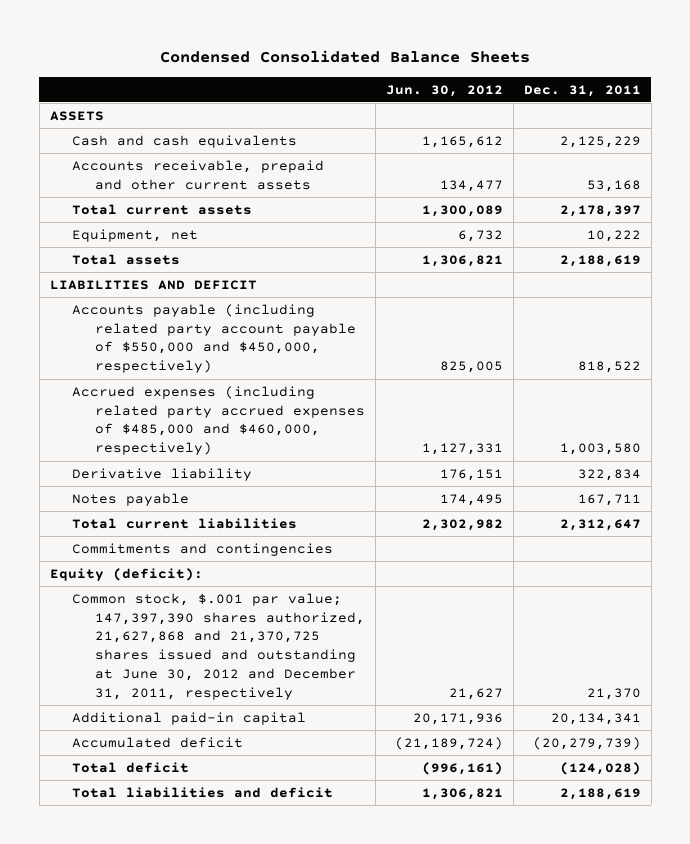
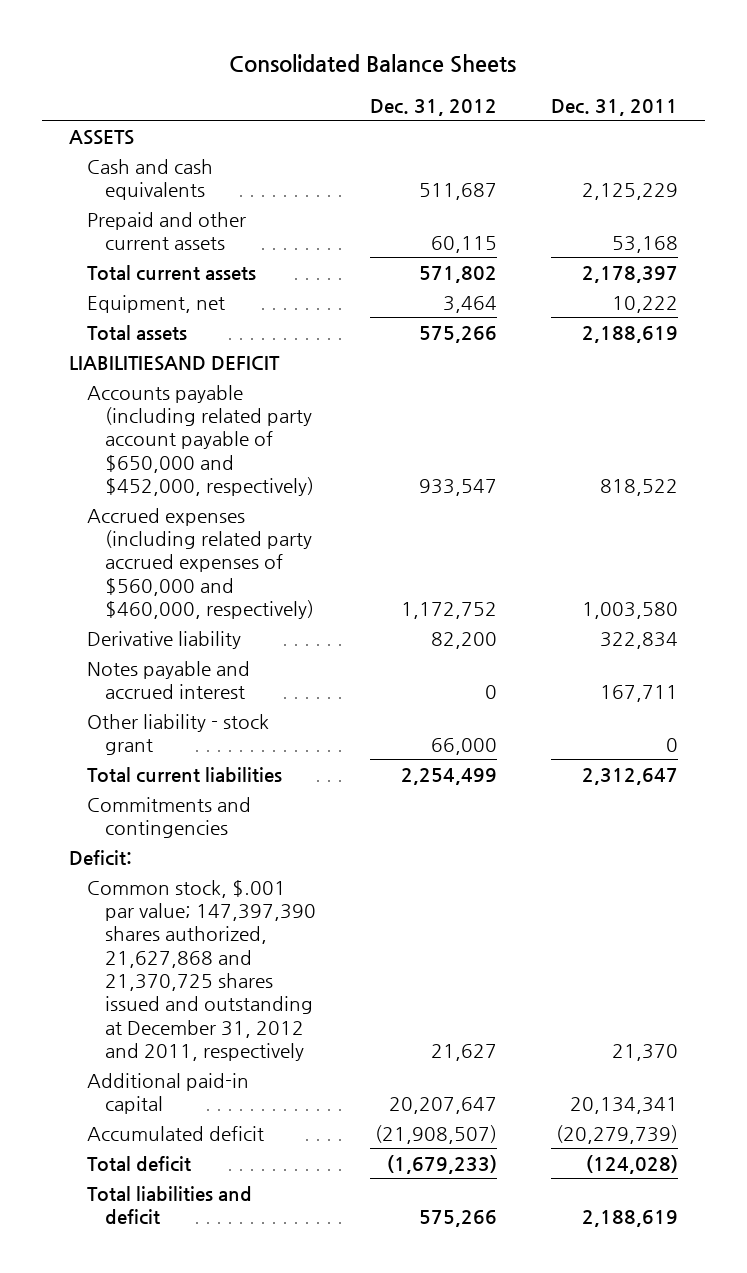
[160,50,531,64] Condensed Consolidated Balance Sheets -> [229,54,517,74] Consolidated Balance Sheets
[385,84,503,97] Jun. 30, 2012 -> none
none -> [370,98,498,116] Dec. 31, 2012
[72,159,325,190] Accounts receivable, prepaid and other current assets -> [86,211,246,250] Prepaid and other current assets
[49,279,257,290] LIABILITIES AND DEFICIT -> [68,355,280,371] LIABILITIESAND DEFICIT
[72,303,356,374] Accounts payable (including related party account payable of $550,000 and $450,000, respectively) -> [86,384,315,496] Accounts payable (including related party account payable of $650,000 and $452,000, respectively)
[72,385,365,456] Accrued expenses (including related party accrued expenses of $485,000 and $460,000, respectively) -> [86,507,315,619] Accrued expenses (including related party accrued expenses of $560,000 and $460,000, respectively)
[72,492,190,506] Notes payable -> [86,660,250,699] Notes payable and accrued interest
none -> [86,713,269,755] Other liability - stock grant
[49,567,203,581] Equity (deficit): -> [68,849,132,866] Deficit:
[72,592,365,700] Common stock, $.001 par value; 147,397,390 shares authorized, 21,627,868 and 21,370,725 shares issued and outstanding at June 30, 2012 and December 31, 2011, respectively -> [86,879,317,1061] Common stock, $.001 par value; 147,397,390 shares authorized, 21,627,868 and 21,370,725 shares issued and outstanding at December 31, 2012 and 2011, respectively

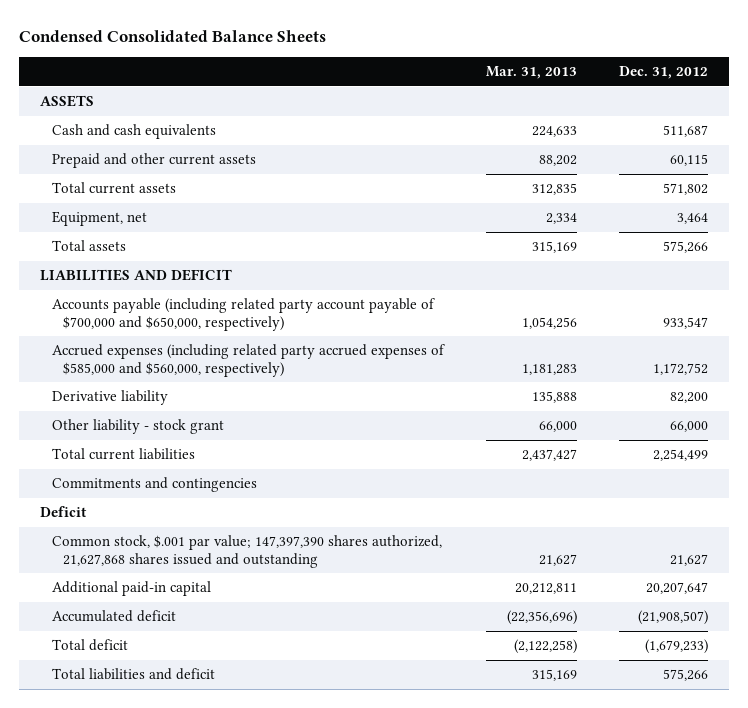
[229,54,517,74] Consolidated Balance Sheets -> [19,30,327,43] Condensed Consolidated Balance Sheets
[550,98,678,116] Dec. 31, 2011 -> none
none -> [485,66,577,80] Mar. 31, 2013
[68,355,280,371] LIABILITIESAND DEFICIT -> [40,269,233,282] LIABILITIES AND DEFICIT
[86,384,315,496] Accounts payable (including related party account payable of $650,000 and $452,000, respectively) -> [51,298,435,331] Accounts payable (including related party account payable of $700,000 and $650,000, respectively)
[86,507,315,619] Accrued expenses (including related party accrued expenses of $560,000 and $460,000, respectively) -> [51,344,445,377] Accrued expenses (including related party accrued expenses of $585,000 and $560,000, respectively)
[86,660,250,699] Notes payable and accrued interest -> none
[68,849,132,866] Deficit: -> [40,506,88,518] Deficit
[86,879,317,1061] Common stock, $.001 par value; 147,397,390 shares authorized, 21,627,868 and 21,370,725 shares issued and outstanding at December 31, 2012 and 2011, respectively -> [51,535,442,568] Common stock, $.001 par value; 147,397,390 shares authorized, 21,627,868 shares issued and outstanding

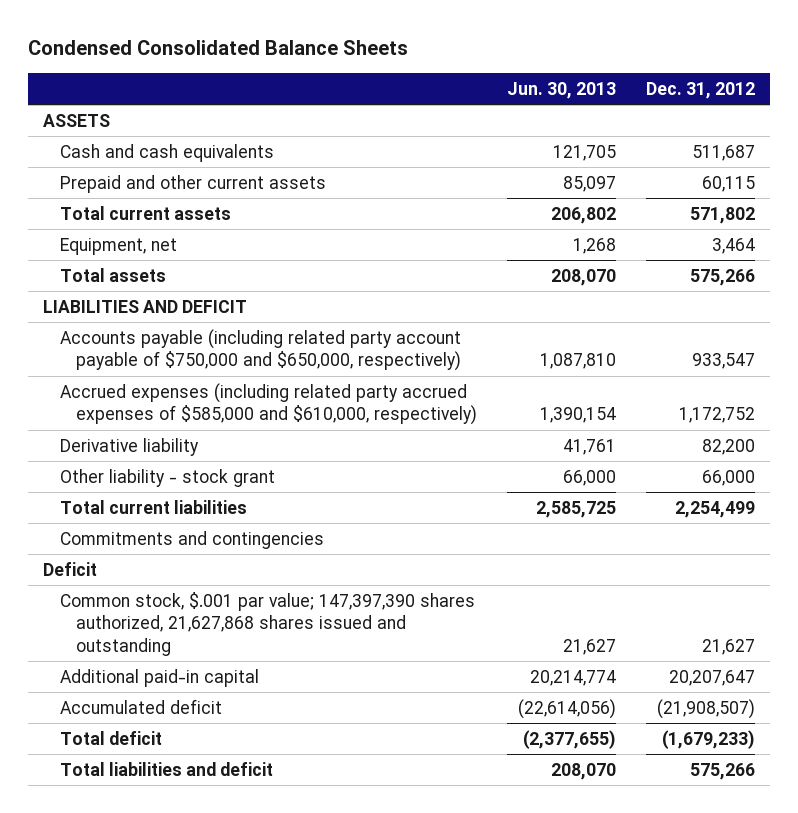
[485,66,577,80] Mar. 31, 2013 -> none
none -> [507,81,617,99] Jun. 30, 2013
[51,298,435,331] Accounts payable (including related party account payable of $700,000 and $650,000, respectively) -> [59,328,461,372] Accounts payable (including related party account payable of $750,000 and $650,000, respectively)
[51,344,445,377] Accrued expenses (including related party accrued expenses of $585,000 and $560,000, respectively) -> [59,382,477,426] Accrued expenses (including related party accrued expenses of $585,000 and $610,000, respectively)

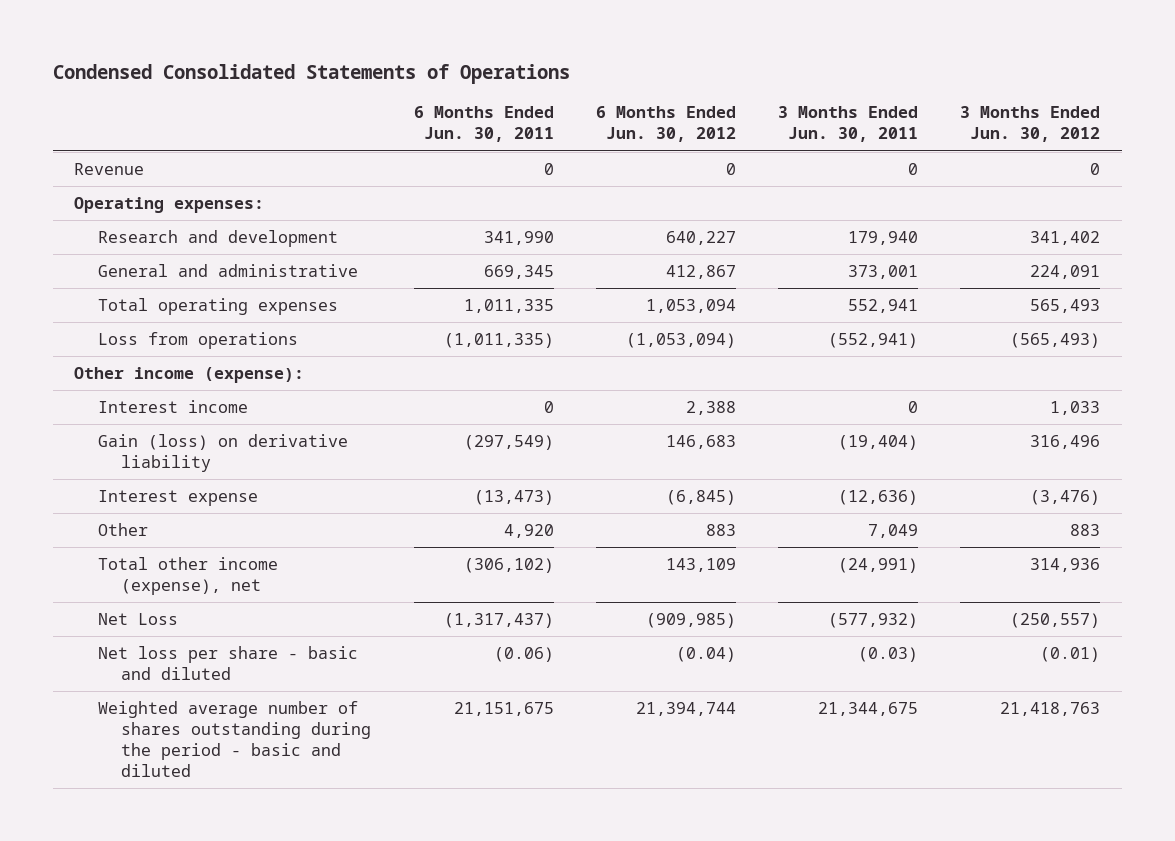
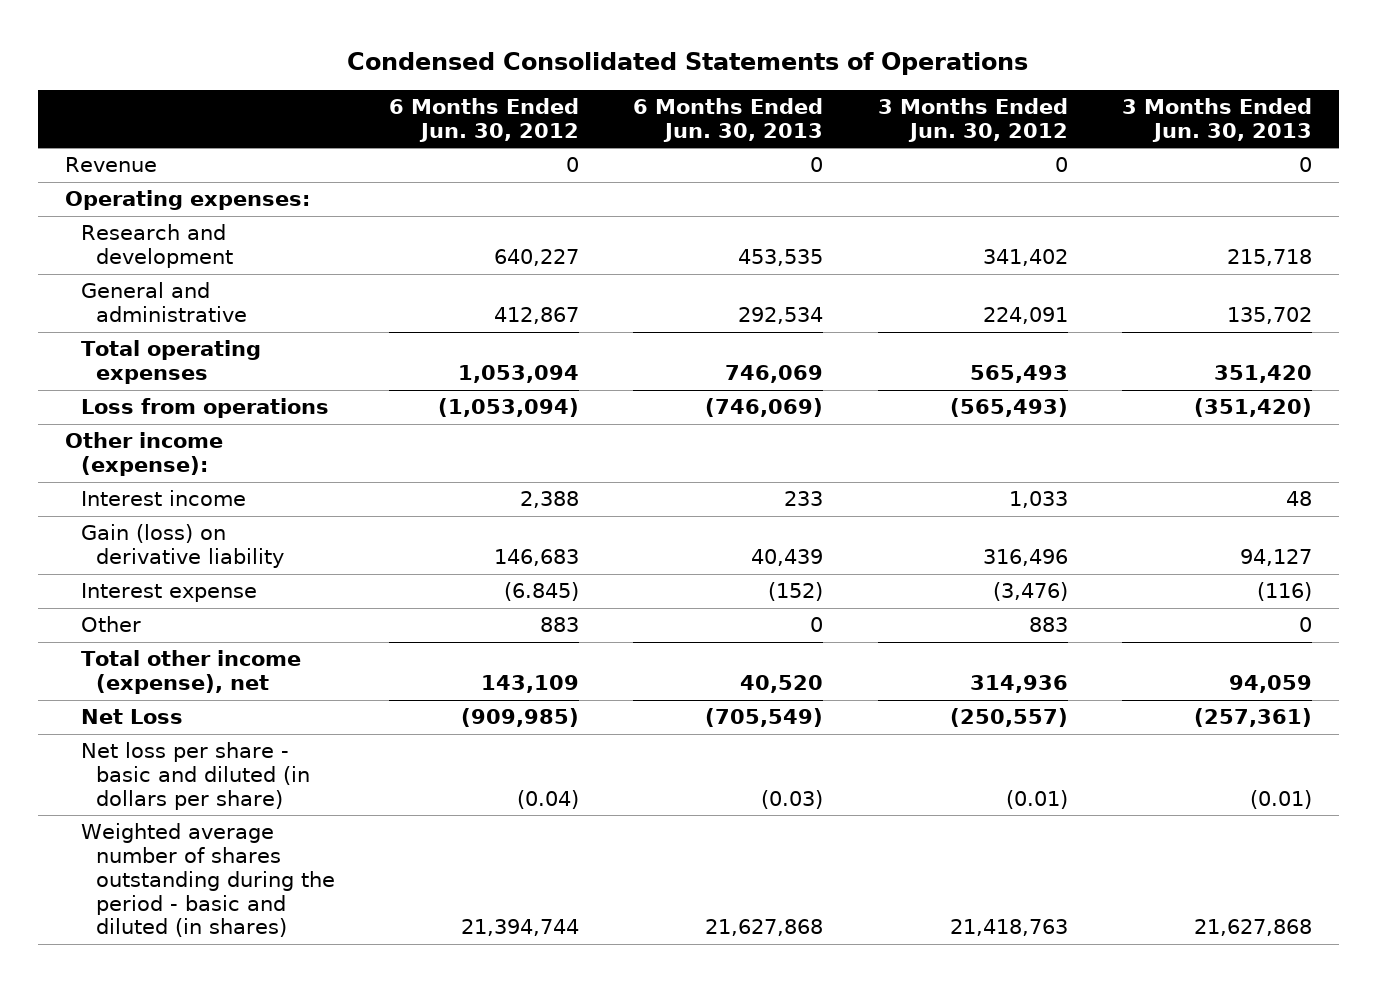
[413,106,554,143] 6 Months Ended Jun. 30, 2011 -> none
[778,106,919,143] 3 Months Ended Jun. 30, 2011 -> none
none -> [633,98,824,142] 6 Months Ended Jun. 30, 2013
none -> [1121,98,1312,142] 3 Months Ended Jun. 30, 2013
[665,489,736,505] (6,845) -> [504,582,580,602] (6.845)
[97,645,358,681] Net loss per share - basic and diluted -> [80,742,311,810] Net loss per share - basic and diluted (in dollars per share)
[97,700,372,778] Weighted average number of shares outstanding during the period - basic and diluted -> [80,823,336,938] Weighted average number of shares outstanding during the period - basic and diluted (in shares)

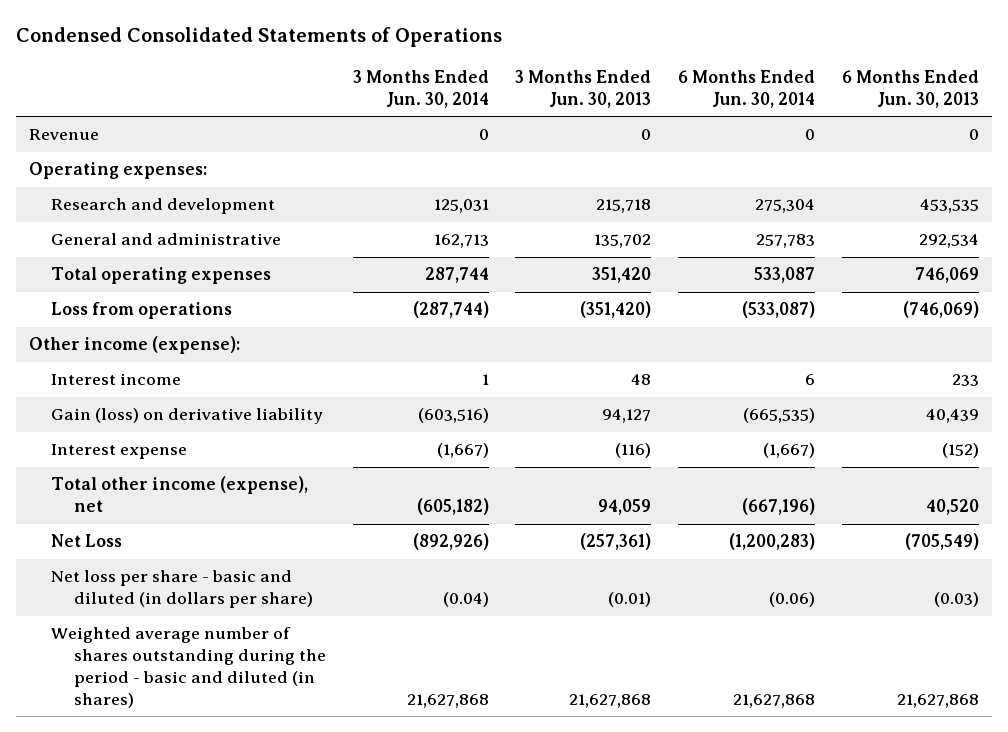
[389,98,580,142] 6 Months Ended Jun. 30, 2012 -> none
[877,98,1068,142] 3 Months Ended Jun. 30, 2012 -> none
none -> [352,70,489,108] 3 Months Ended Jun. 30, 2014
none -> [678,70,816,108] 6 Months Ended Jun. 30, 2014
[80,616,141,633] Other -> none

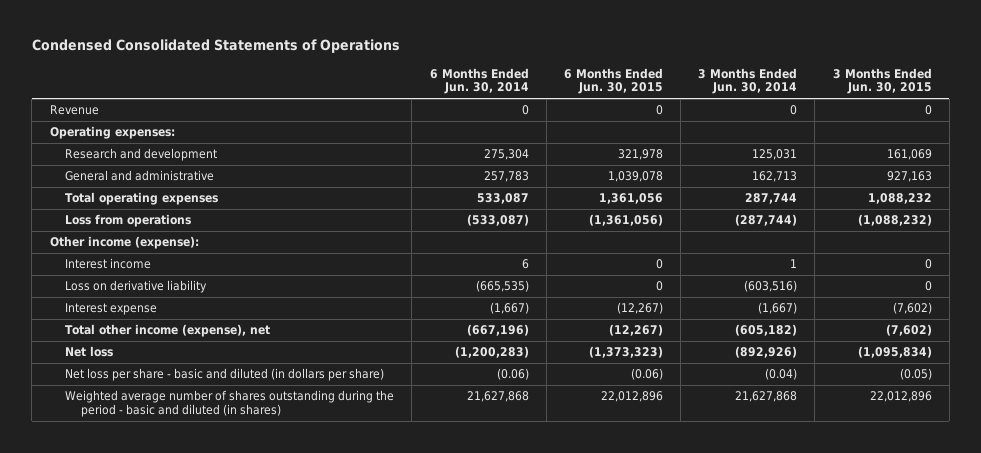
[515,70,652,108] 3 Months Ended Jun. 30, 2013 -> none
[841,70,979,108] 6 Months Ended Jun. 30, 2013 -> none
none -> [563,67,663,95] 6 Months Ended Jun. 30, 2015
none -> [832,67,932,95] 3 Months Ended Jun. 30, 2015
[51,408,324,425] Gain (loss) on derivative liability -> [65,280,208,294] Loss on derivative liability
[51,534,123,548] Net Loss -> [65,346,114,358] Net loss

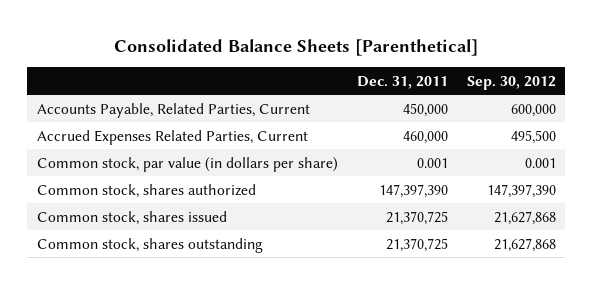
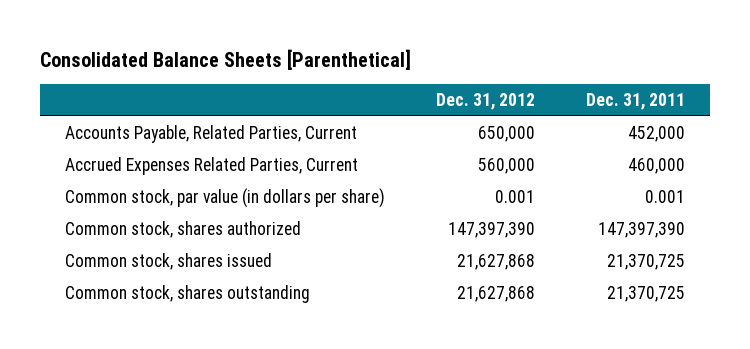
[466,76,556,91] Sep. 30, 2012 -> none
none -> [436,93,536,111] Dec. 31, 2012
[402,102,448,117] 450,000 -> [627,125,685,142] 452,000

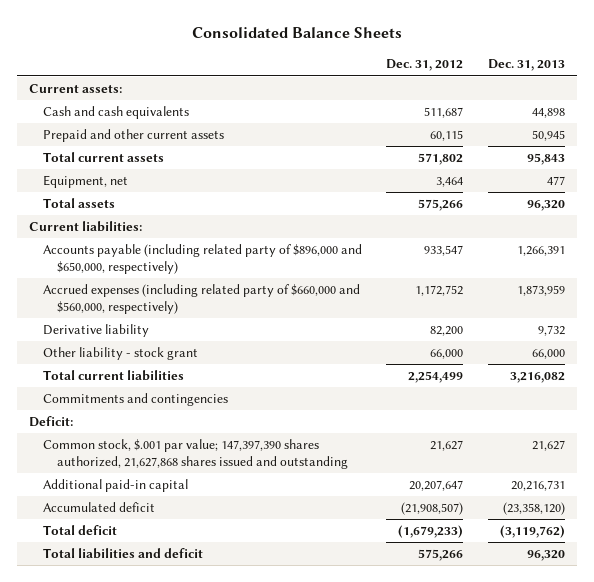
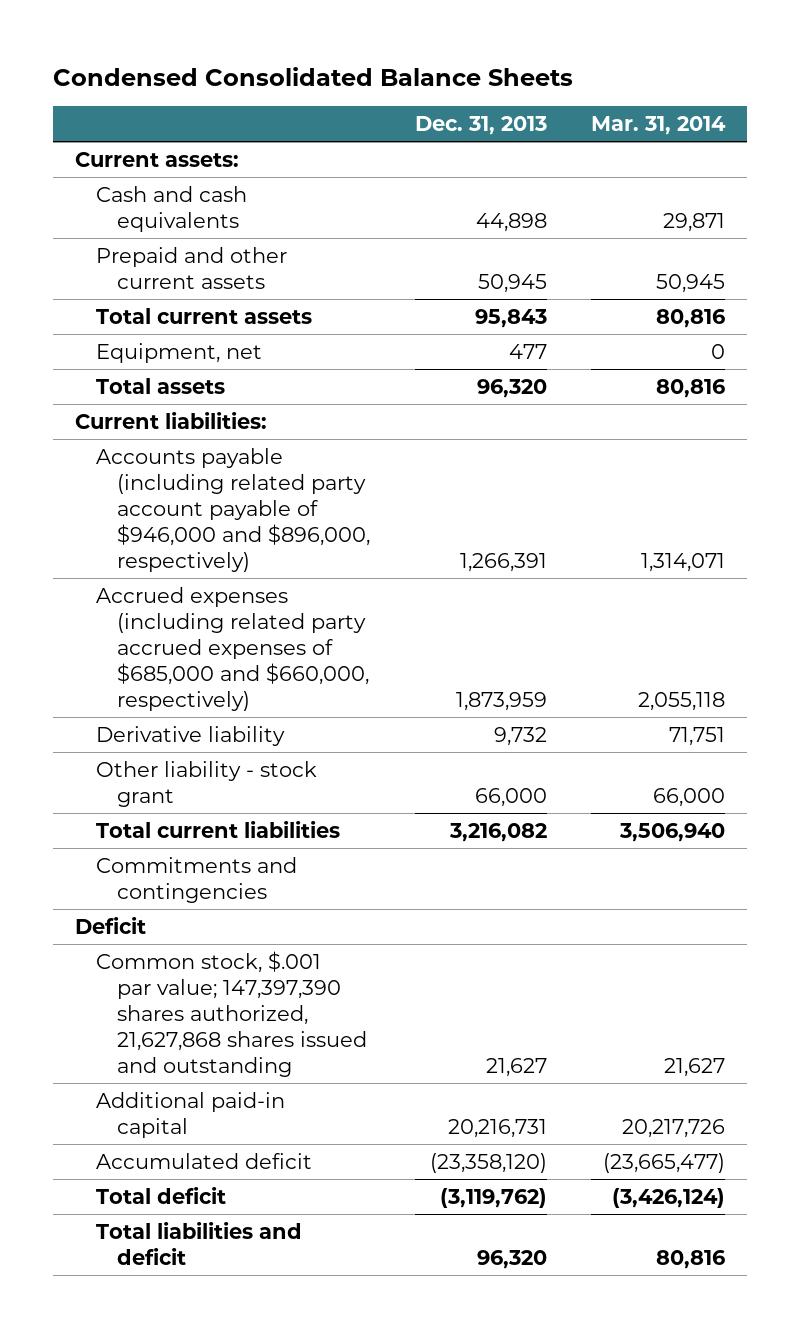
[191,27,402,39] Consolidated Balance Sheets -> [53,66,574,86] Condensed Consolidated Balance Sheets
[386,59,464,72] Dec. 31, 2012 -> none
none -> [591,116,727,136] Mar. 31, 2014
[43,244,363,275] Accounts payable (including related party of $896,000 and $650,000, respectively) -> [96,447,371,572] Accounts payable (including related party account payable of $946,000 and $896,000, respectively)
[43,284,361,315] Accrued expenses (including related party of $660,000 and $560,000, respectively) -> [96,586,370,711] Accrued expenses (including related party accrued expenses of $685,000 and $660,000, respectively)
[29,416,74,428] Deficit: -> [75,916,147,934] Deficit

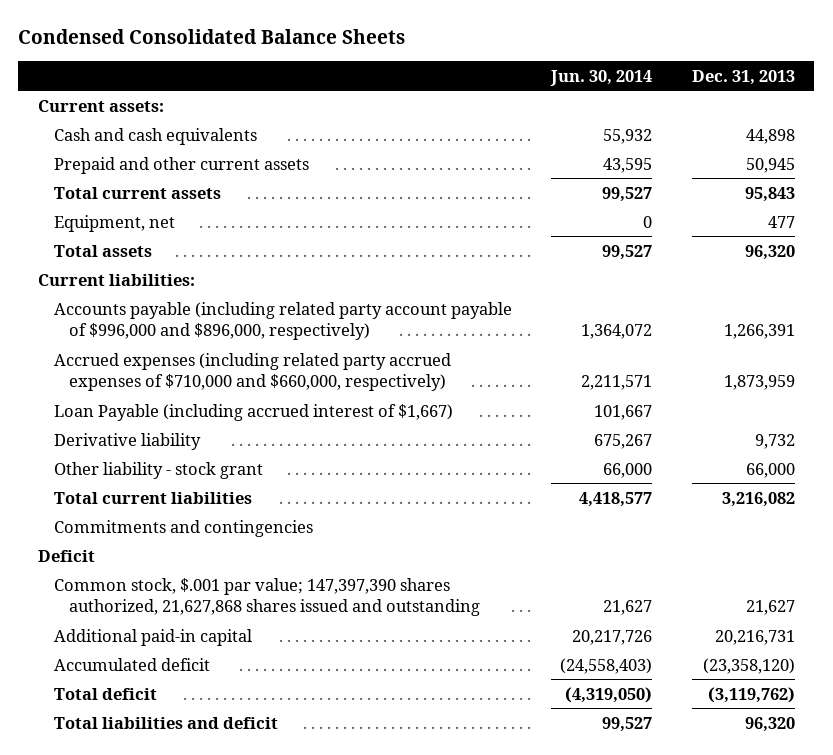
[591,116,727,136] Mar. 31, 2014 -> none
none -> [550,69,653,86] Jun. 30, 2014
[96,447,371,572] Accounts payable (including related party account payable of $946,000 and $896,000, respectively) -> [53,301,512,341] Accounts payable (including related party account payable of $996,000 and $896,000, respectively)
[96,586,370,711] Accrued expenses (including related party accrued expenses of $685,000 and $660,000, respectively) -> [53,352,451,392] Accrued expenses (including related party accrued expenses of $710,000 and $660,000, respectively)
none -> [53,403,453,421] Loan Payable (including accrued interest of $1,667)

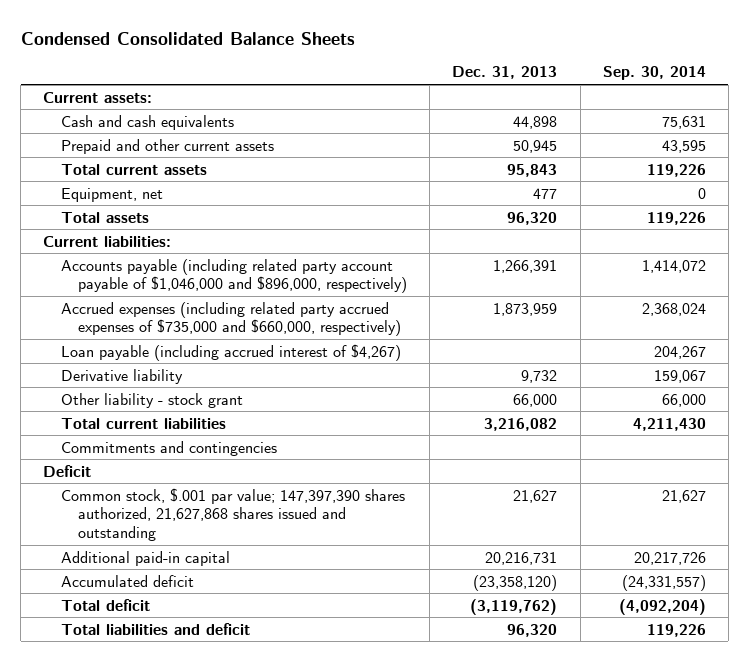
[550,69,653,86] Jun. 30, 2014 -> none
none -> [602,66,706,81] Sep. 30, 2014
[53,301,512,341] Accounts payable (including related party account payable of $996,000 and $896,000, respectively) -> [60,258,408,294] Accounts payable (including related party account payable of $1,046,000 and $896,000, respectively)
[53,352,451,392] Accrued expenses (including related party accrued expenses of $710,000 and $660,000, respectively) -> [60,301,402,337] Accrued expenses (including related party accrued expenses of $735,000 and $660,000, respectively)
[53,403,453,421] Loan Payable (including accrued interest of $1,667) -> [60,343,401,361] Loan payable (including accrued interest of $4,267)

